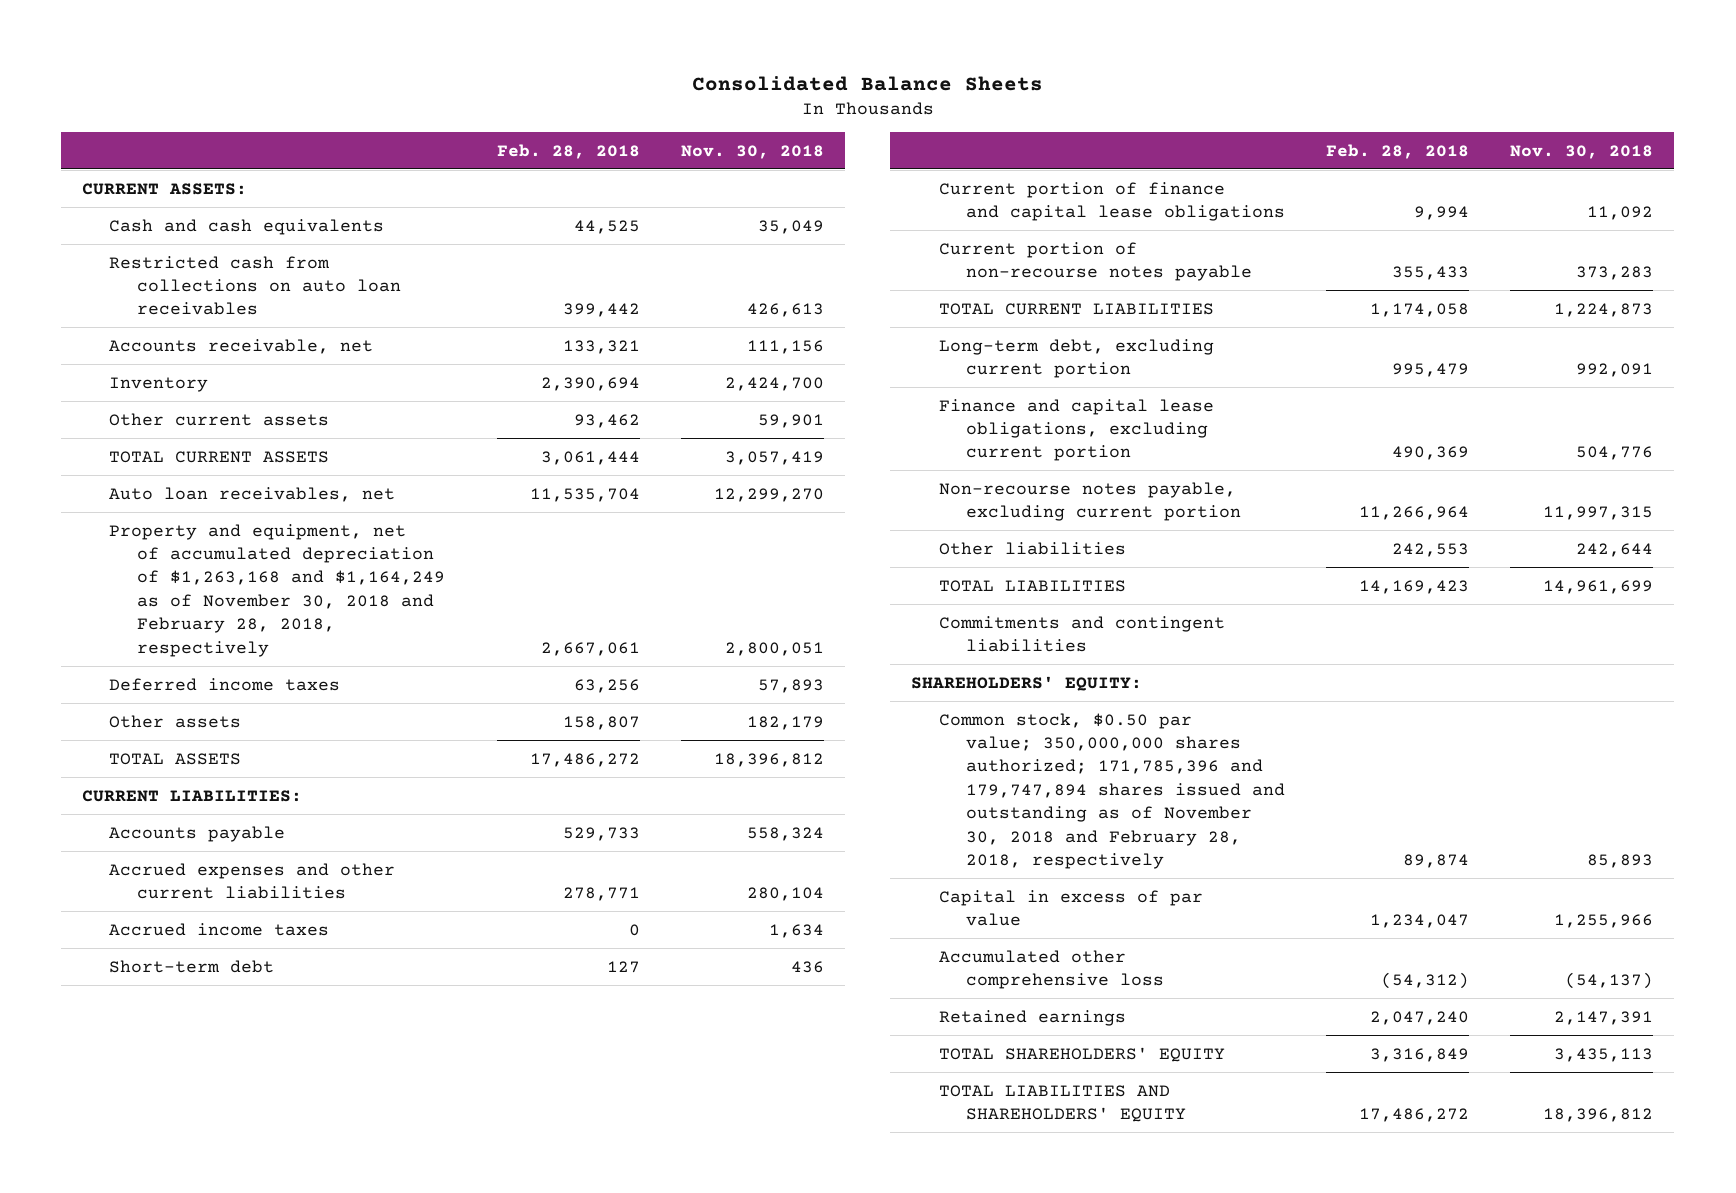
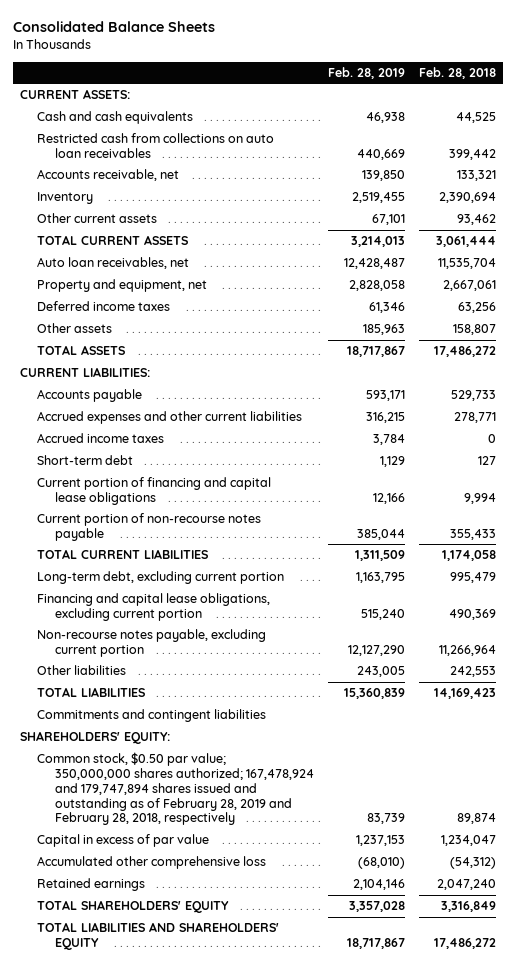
[681,144,825,159] Nov. 30, 2018 -> none
none -> [328,66,406,79] Feb. 28, 2019
[109,523,445,657] Property and equipment, net of accumulated depreciation of $1,263,168 and $1,164,249 as of November 30, 2018 and February 28, 2018, respectively -> [37,279,208,293] Property and equipment, net
[938,181,1285,221] Current portion of finance and capital lease obligations -> [37,477,272,506] Current portion of financing and capital lease obligations
[938,398,1214,462] Finance and capital lease obligations, excluding current portion -> [37,593,271,622] Financing and capital lease obligations, excluding current portion
[938,712,1285,869] Common stock, $0.50 par value; 350,000,000 shares authorized; 171,785,396 and 179,747,894 shares issued and outstanding as of November 30, 2018 and February 28, 2018, respectively -> [37,752,314,826] Common stock, $0.50 par value; 350,000,000 shares authorized; 167,478,924 and 179,747,894 shares issued and outstanding as of February 28, 2019 and February 28, 2018, respectively

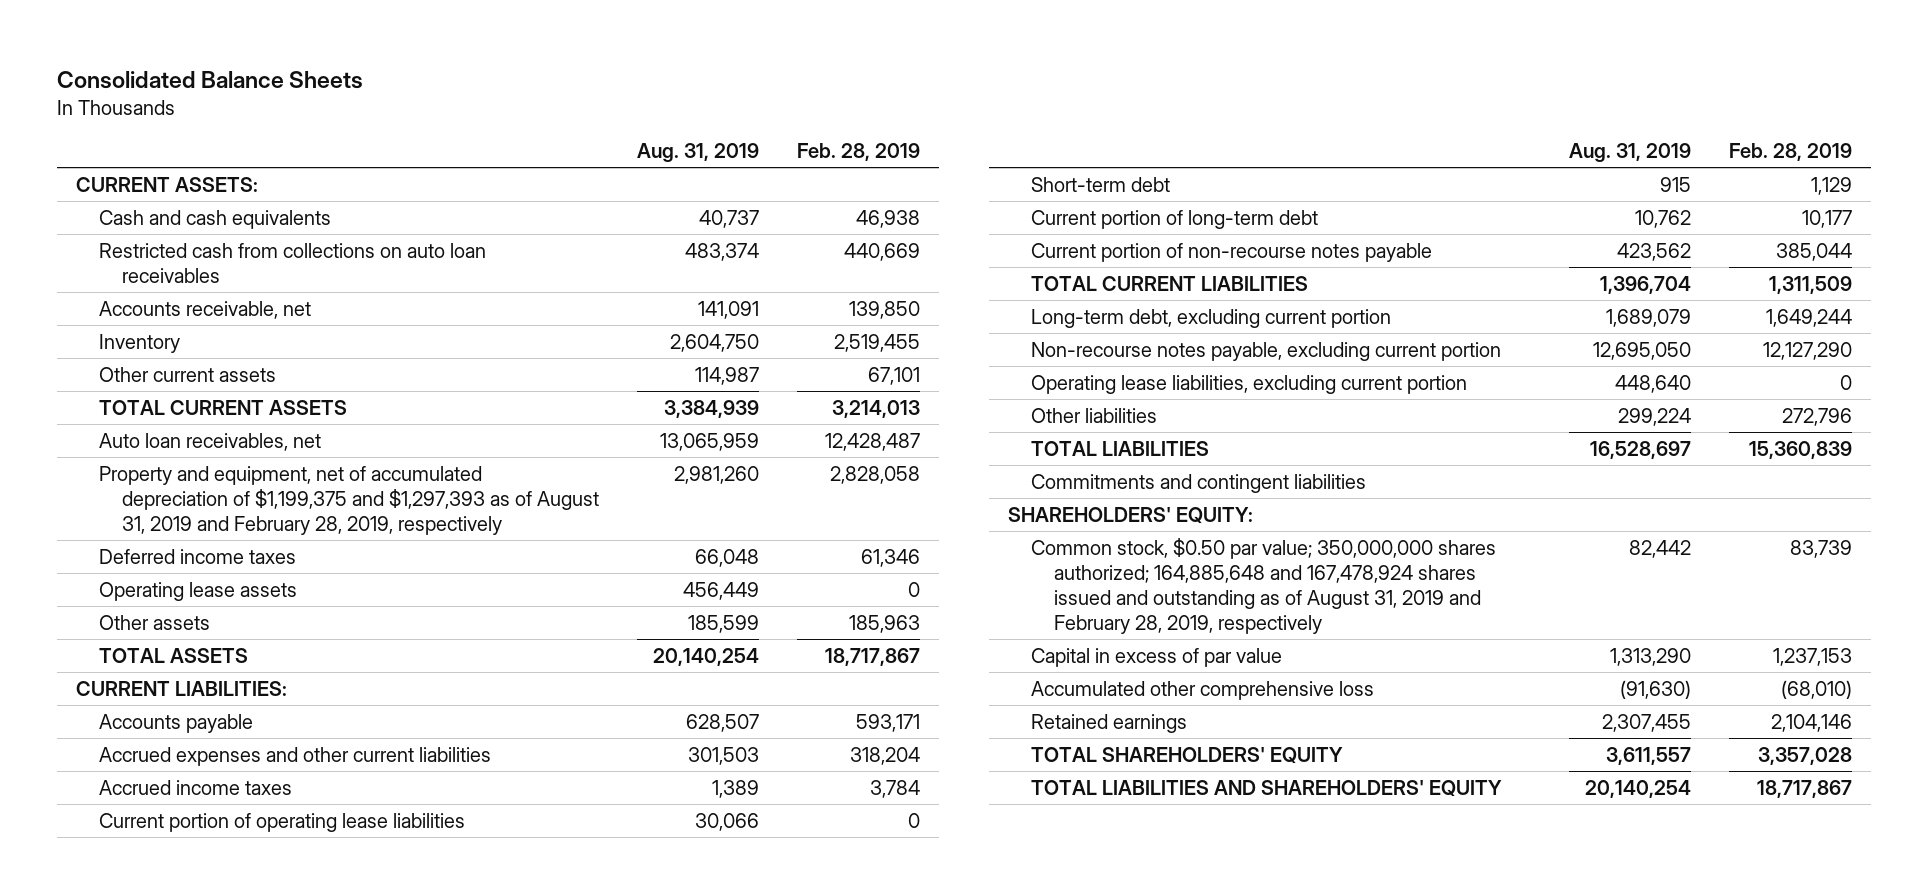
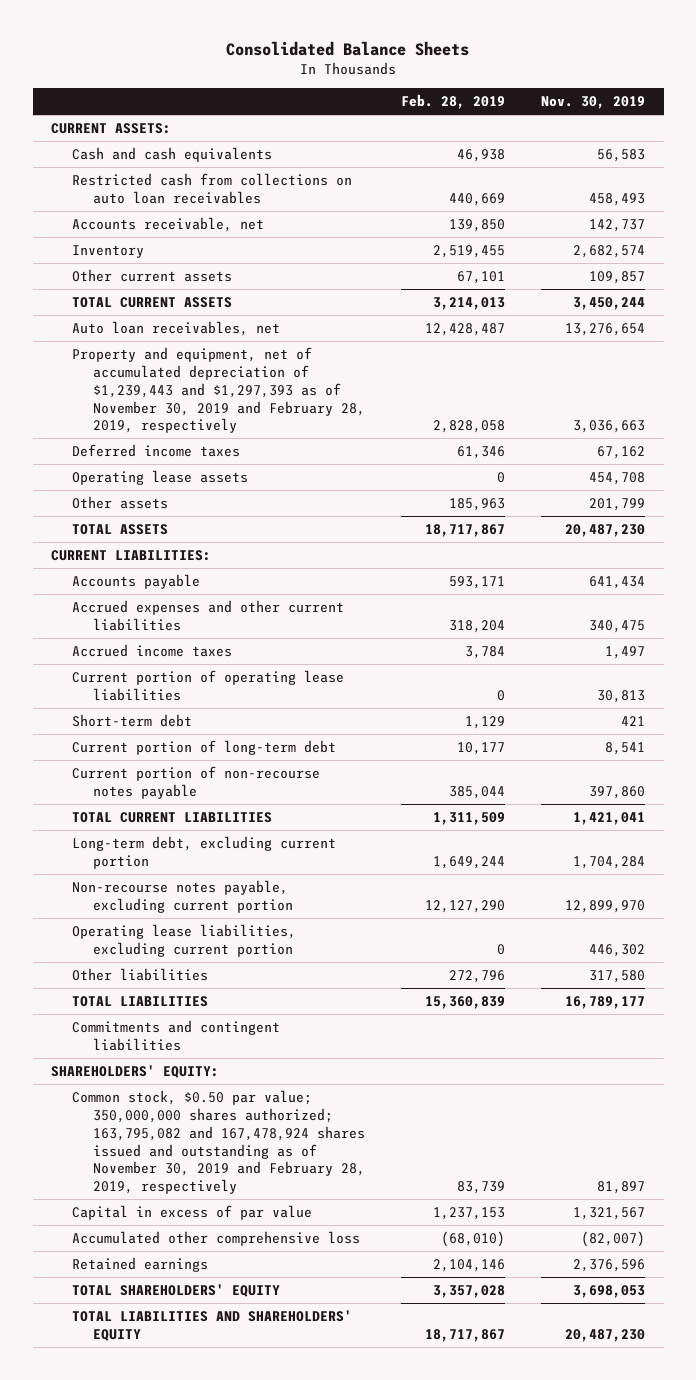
[637,143,760,163] Aug. 31, 2019 -> none
none -> [541,96,646,110] Nov. 30, 2019
[98,465,600,536] Property and equipment, net of accumulated depreciation of $1,199,375 and $1,297,393 as of August 31, 2019 and February 28, 2019, respectively -> [71,346,365,434] Property and equipment, net of accumulated depreciation of $1,239,443 and $1,297,393 as of November 30, 2019 and February 28, 2019, respectively
[1031,537,1497,635] Common stock, $0.50 par value; 350,000,000 shares authorized; 164,885,648 and 167,478,924 shares issued and outstanding as of August 31, 2019 and February 28, 2019, respectively -> [71,1089,365,1195] Common stock, $0.50 par value; 350,000,000 shares authorized; 163,795,082 and 167,478,924 shares issued and outstanding as of November 30, 2019 and February 28, 2019, respectively

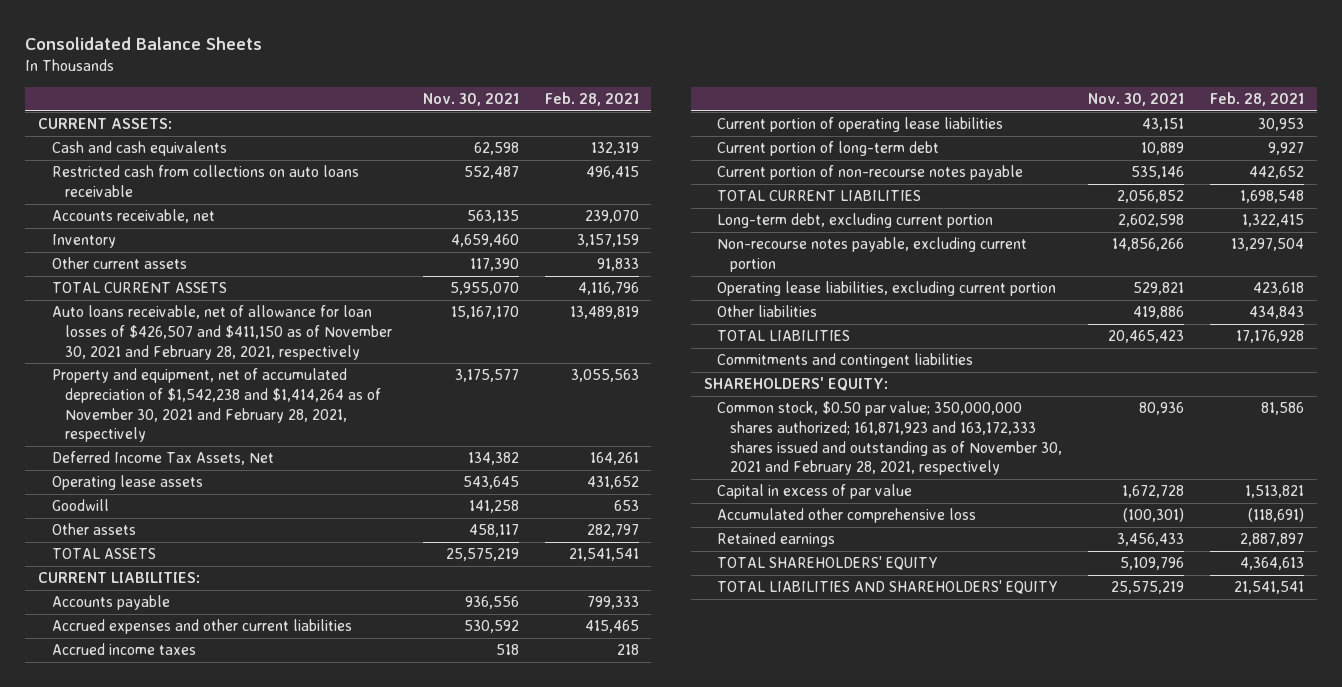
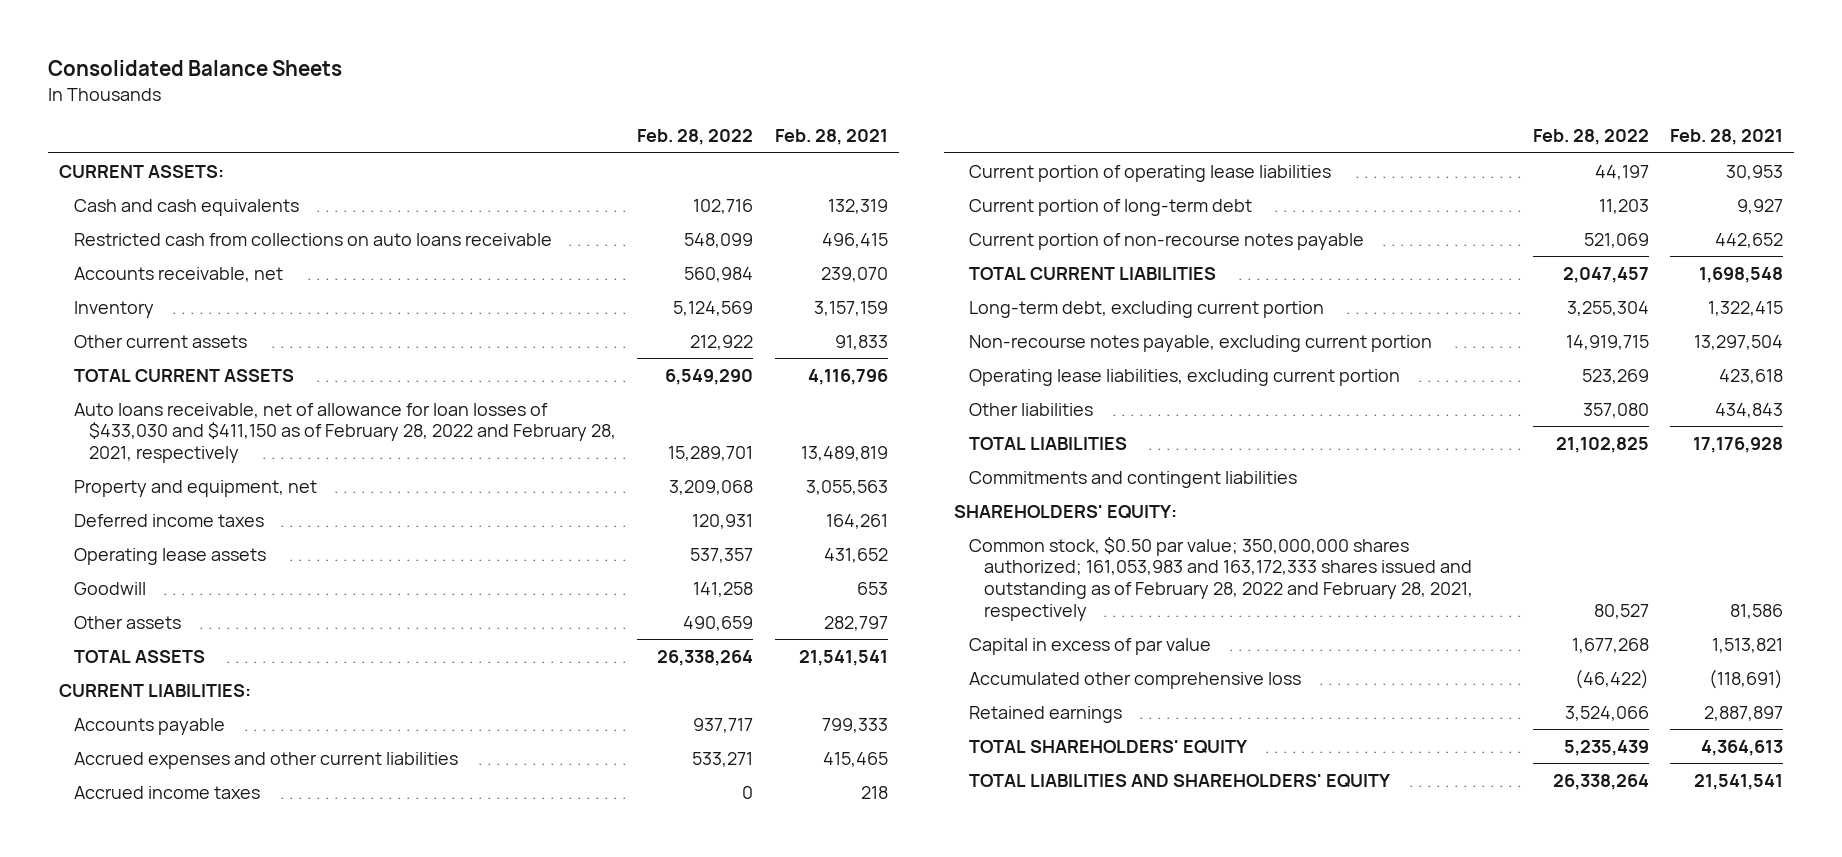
[422,93,519,107] Nov. 30, 2021 -> none
none -> [637,129,754,146] Feb. 28, 2022
[51,305,393,360] Auto loans receivable, net of allowance for loan losses of $426,507 and $411,150 as of November 30, 2021 and February 28, 2021, respectively -> [74,402,616,463] Auto loans receivable, net of allowance for loan losses of $433,030 and $411,150 as of February 28, 2022 and February 28, 2021, respectively
[51,368,382,443] Property and equipment, net of accumulated depreciation of $1,542,238 and $1,414,264 as of November 30, 2021 and February 28, 2021, respectively -> [74,479,318,497] Property and equipment, net
[51,451,274,466] Deferred Income Tax Assets, Net -> [74,513,265,527] Deferred income taxes
[716,401,1063,476] Common stock, $0.50 par value; 350,000,000 shares authorized; 161,871,923 and 163,172,333 shares issued and outstanding as of November 30, 2021 and February 28, 2021, respectively -> [969,536,1474,621] Common stock, $0.50 par value; 350,000,000 shares authorized; 161,053,983 and 163,172,333 shares issued and outstanding as of February 28, 2022 and February 28, 2021, respectively

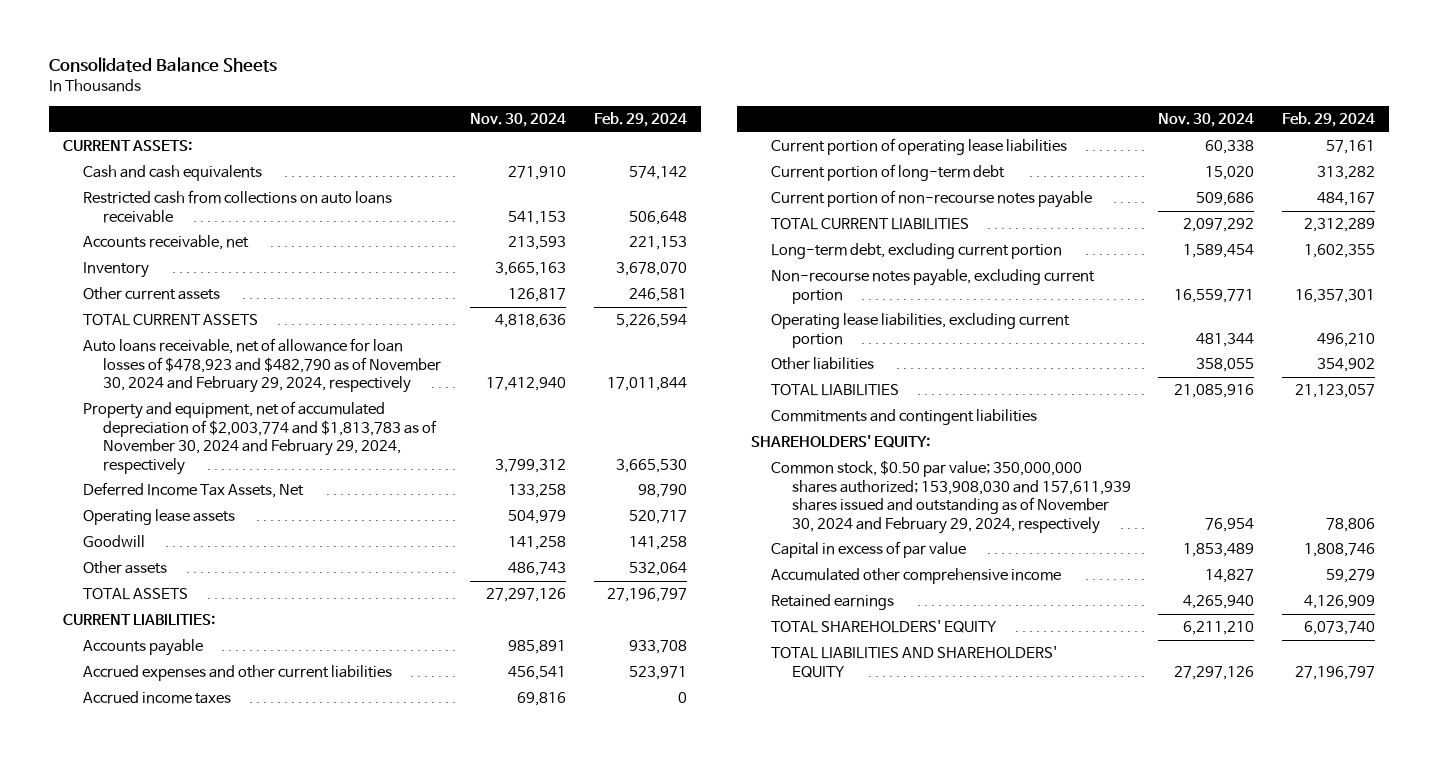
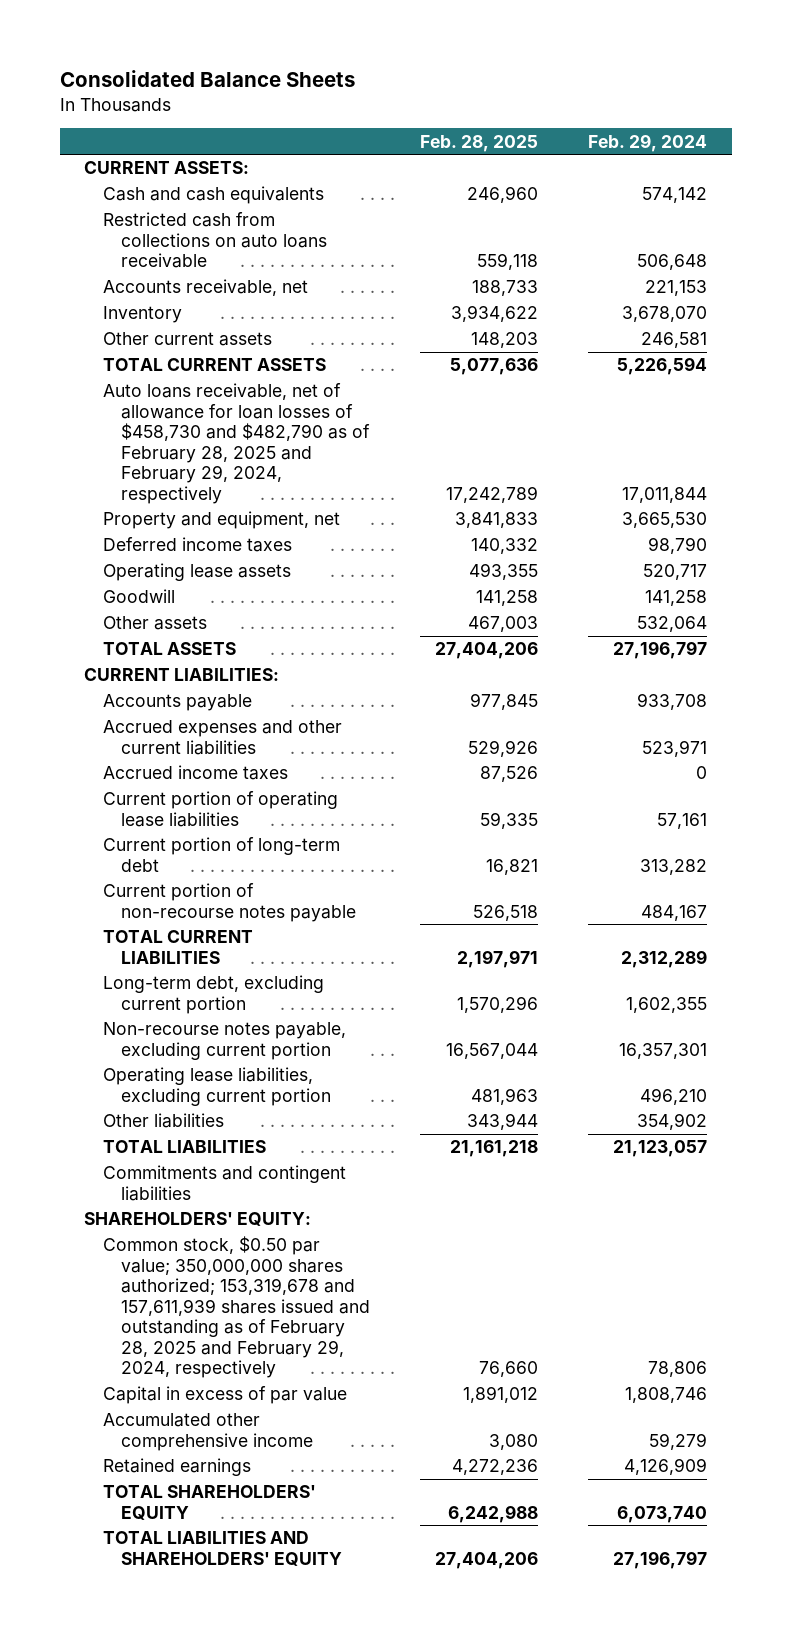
[469,112,566,127] Nov. 30, 2024 -> none
none -> [420,134,539,152] Feb. 28, 2025
[82,338,442,394] Auto loans receivable, net of allowance for loan losses of $478,923 and $482,790 as of November 30, 2024 and February 29, 2024, respectively -> [102,383,371,504] Auto loans receivable, net of allowance for loan losses of $458,730 and $482,790 as of February 28, 2025 and February 29, 2024, respectively
[82,401,438,475] Property and equipment, net of accumulated depreciation of $2,003,774 and $1,813,783 as of November 30, 2024 and February 29, 2024, respectively -> [102,511,340,530] Property and equipment, net
[82,482,304,499] Deferred Income Tax Assets, Net -> [102,537,292,553] Deferred income taxes
[771,460,1131,534] Common stock, $0.50 par value; 350,000,000 shares authorized; 153,908,030 and 157,611,939 shares issued and outstanding as of November 30, 2024 and February 29, 2024, respectively -> [102,1236,371,1379] Common stock, $0.50 par value; 350,000,000 shares authorized; 153,319,678 and 157,611,939 shares issued and outstanding as of February 28, 2025 and February 29, 2024, respectively

